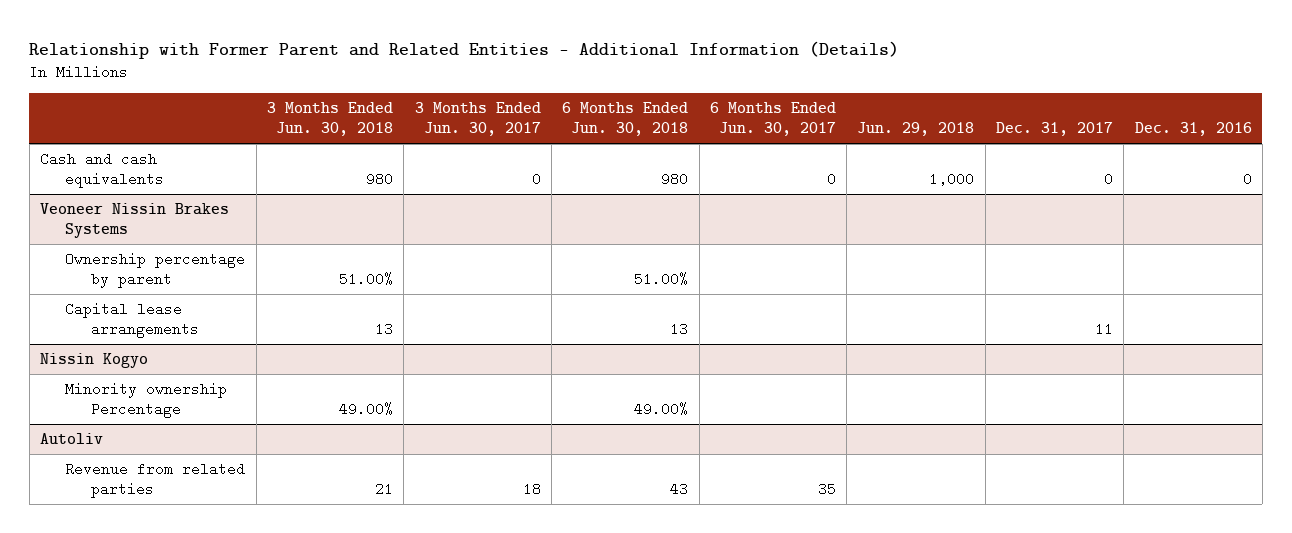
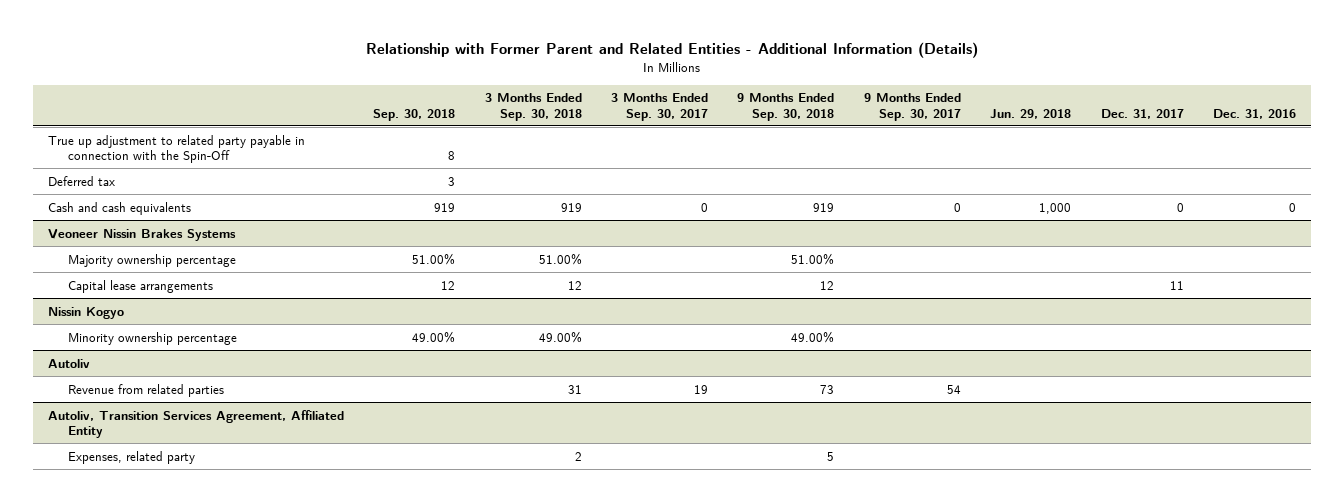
[267,102,394,136] 3 Months Ended Jun. 30, 2018 -> none
[414,102,541,136] 3 Months Ended Jun. 30, 2017 -> none
[562,102,689,136] 6 Months Ended Jun. 30, 2018 -> none
[709,102,836,136] 6 Months Ended Jun. 30, 2017 -> none
none -> [373,108,456,121] Sep. 30, 2018
none -> [484,93,582,121] 3 Months Ended Sep. 30, 2018
none -> [611,93,709,121] 3 Months Ended Sep. 30, 2017
none -> [737,93,835,121] 9 Months Ended Sep. 30, 2018
none -> [863,93,961,121] 9 Months Ended Sep. 30, 2017
none -> [47,134,305,163] True up adjustment to related party payable in connection with the Spin-Off
none -> [47,175,115,186] Deferred tax
[65,252,246,288] Ownership percentage by parent -> none
none -> [67,253,236,267] Majority ownership percentage
[65,382,228,418] Minority ownership Percentage -> [67,331,237,345] Minority ownership percentage
none -> [47,409,344,438] Autoliv, Transition Services Agreement, Affiliated Entity
none -> [67,450,195,464] Expenses, related party

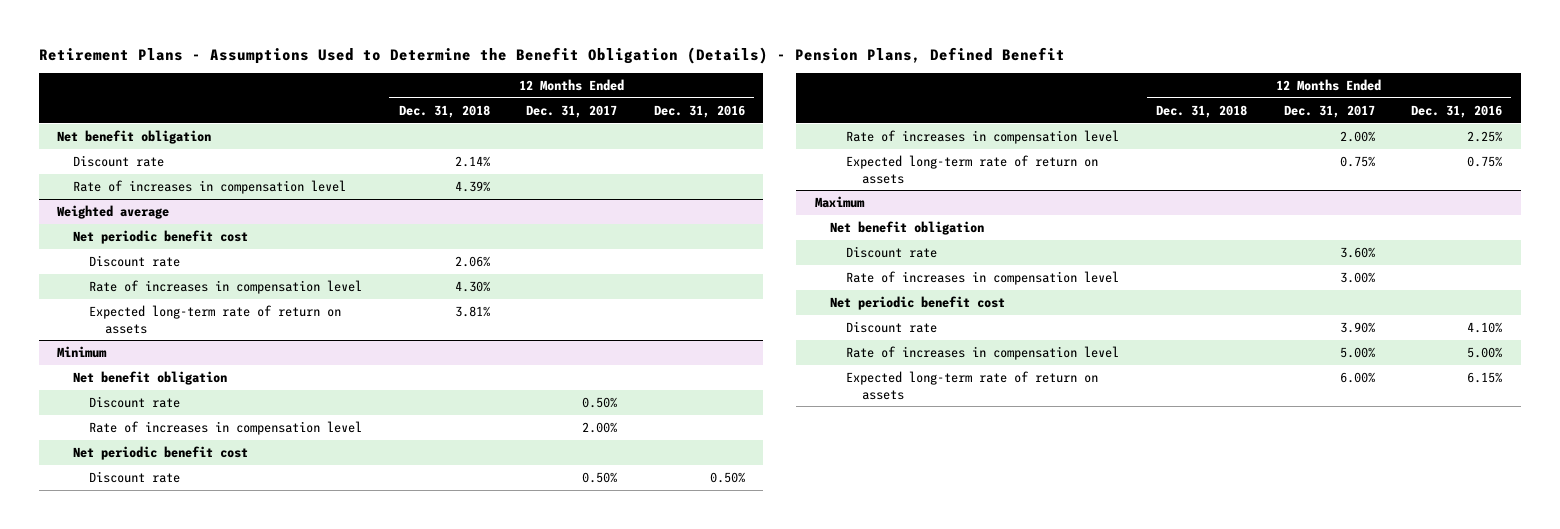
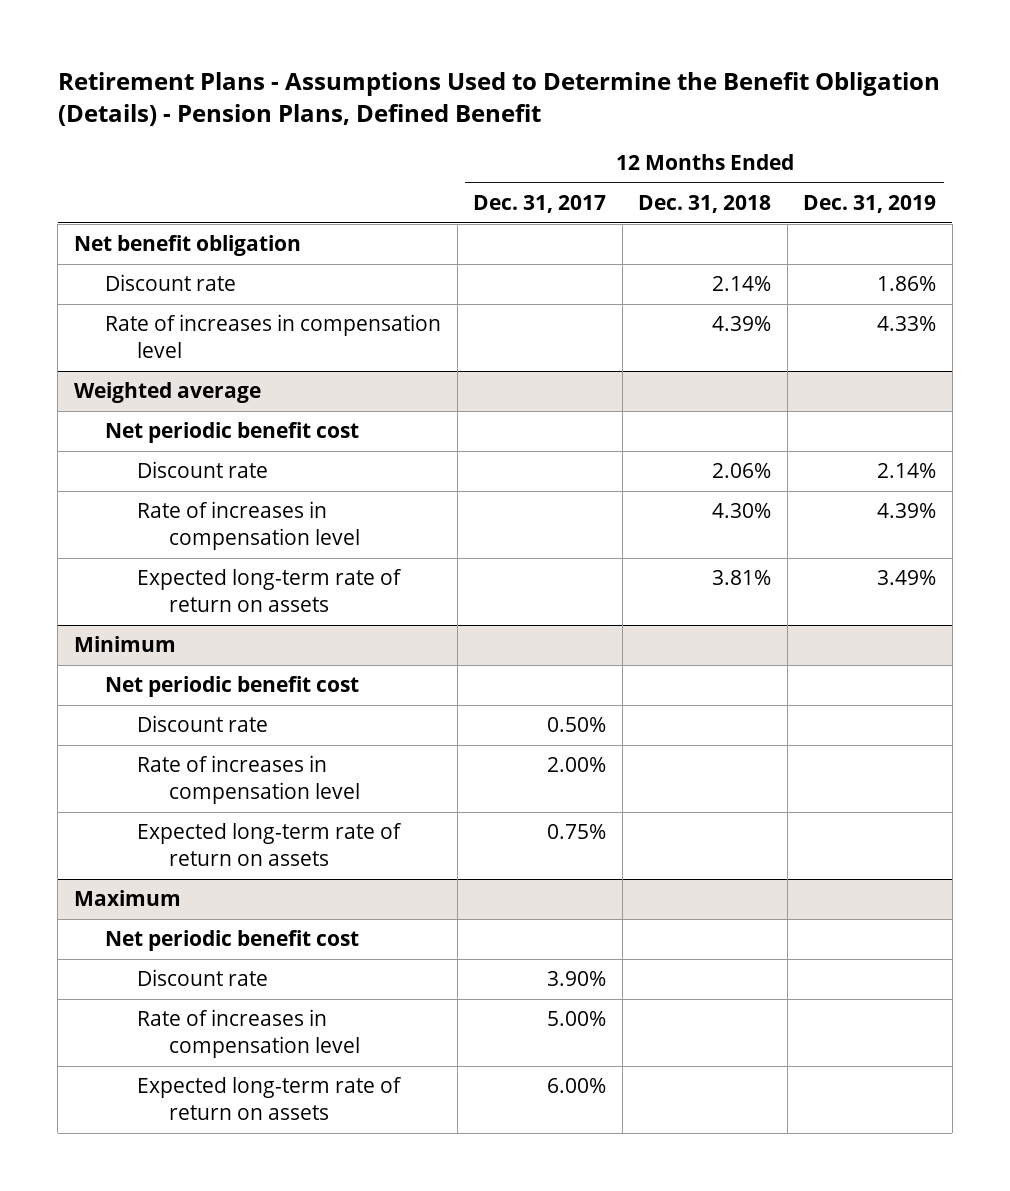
[654,104,746,118] Dec. 31, 2016 -> none
none -> [803,195,937,214] Dec. 31, 2019
[73,371,228,386] Net benefit obligation -> none
[88,396,180,409] Discount rate -> none
[88,421,362,436] Rate of increases in compensation level -> none
[830,221,985,236] Net benefit obligation -> none
[846,246,938,259] Discount rate -> none
[846,271,1120,286] Rate of increases in compensation level -> none

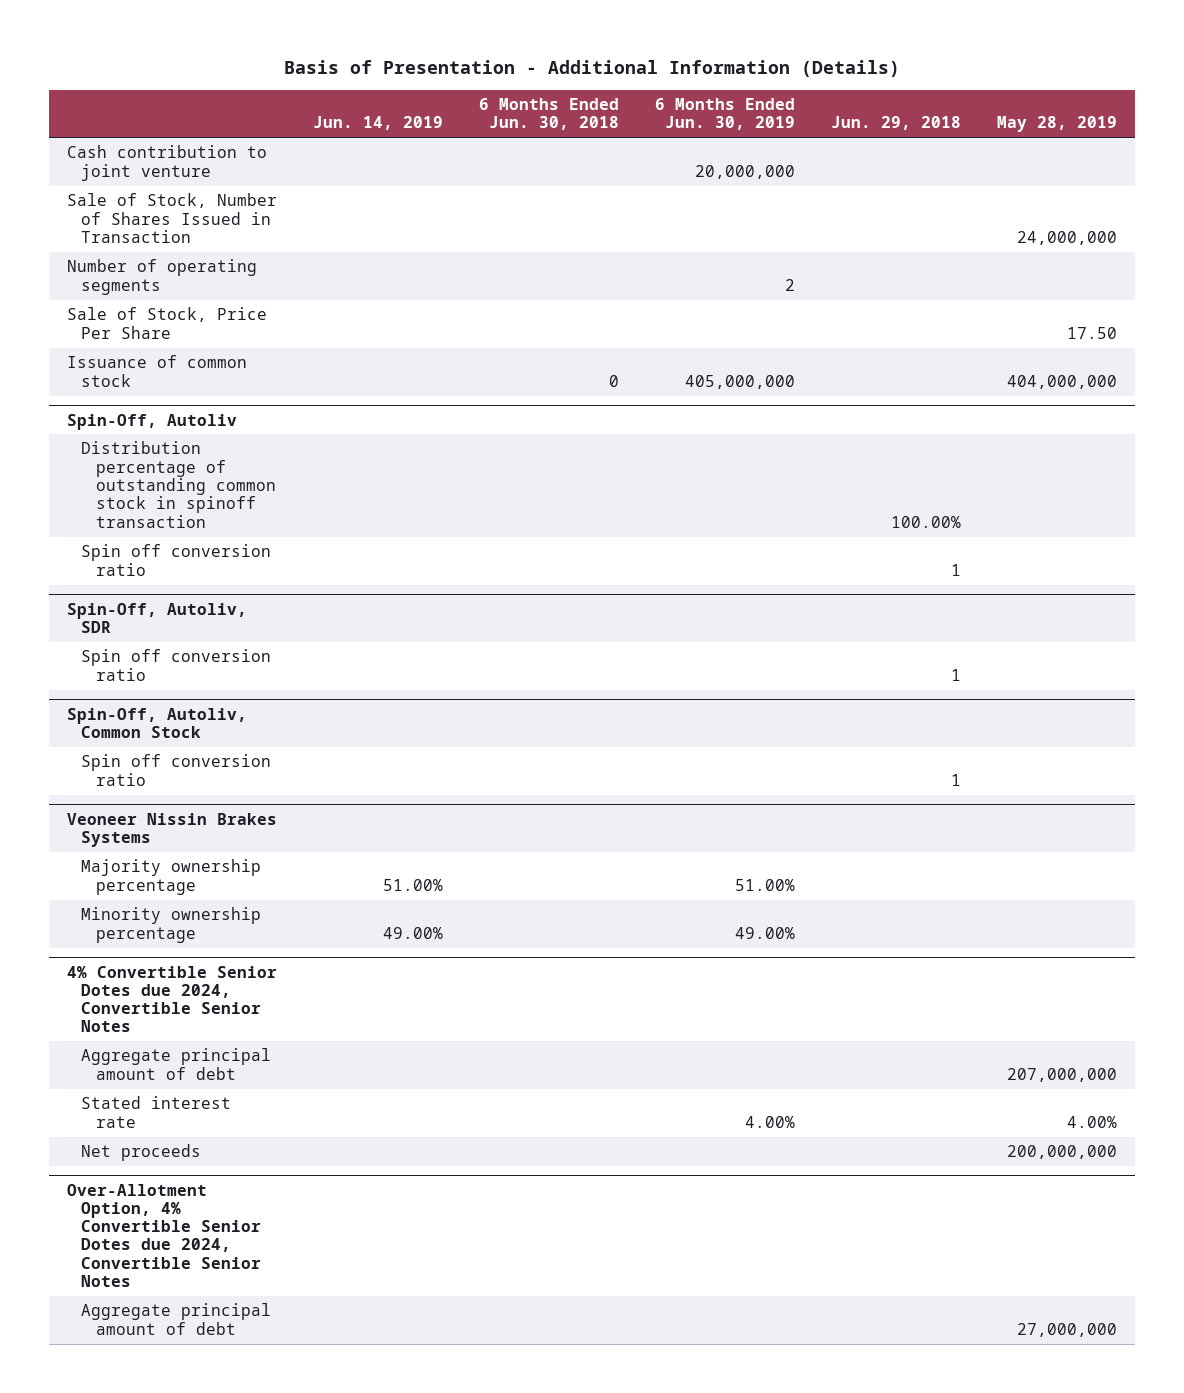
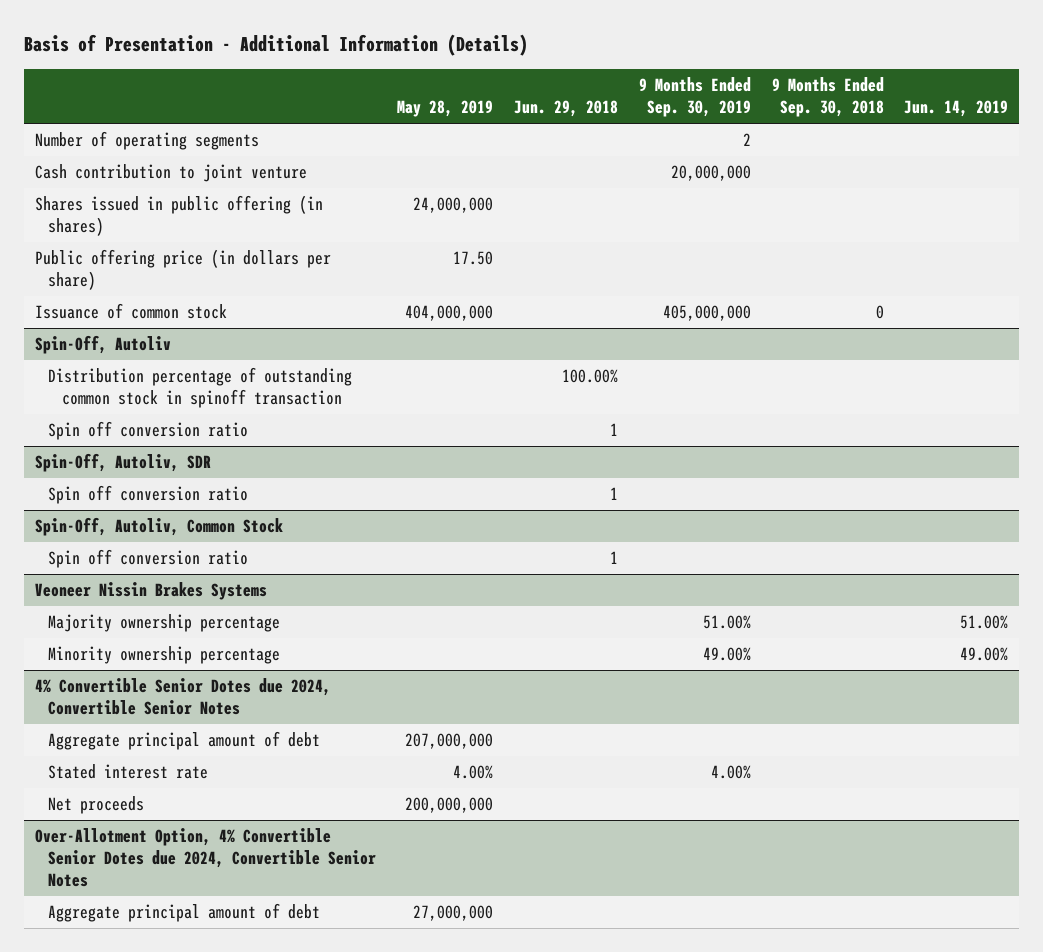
[479,98,620,131] 6 Months Ended Jun. 30, 2018 -> none
[655,98,796,131] 6 Months Ended Jun. 30, 2019 -> none
none -> [638,77,751,118] 9 Months Ended Sep. 30, 2019
none -> [771,77,884,118] 9 Months Ended Sep. 30, 2018
[67,193,278,243] Sale of Stock, Number of Shares Issued in Transaction -> none
[67,145,268,181] Cash contribution to joint venture -> [34,164,307,183] Cash contribution to joint venture
none -> [34,195,323,237] Shares issued in public offering (in shares)
[67,307,268,339] Sale of Stock, Price Per Share -> [34,249,331,291] Public offering price (in dollars per share)

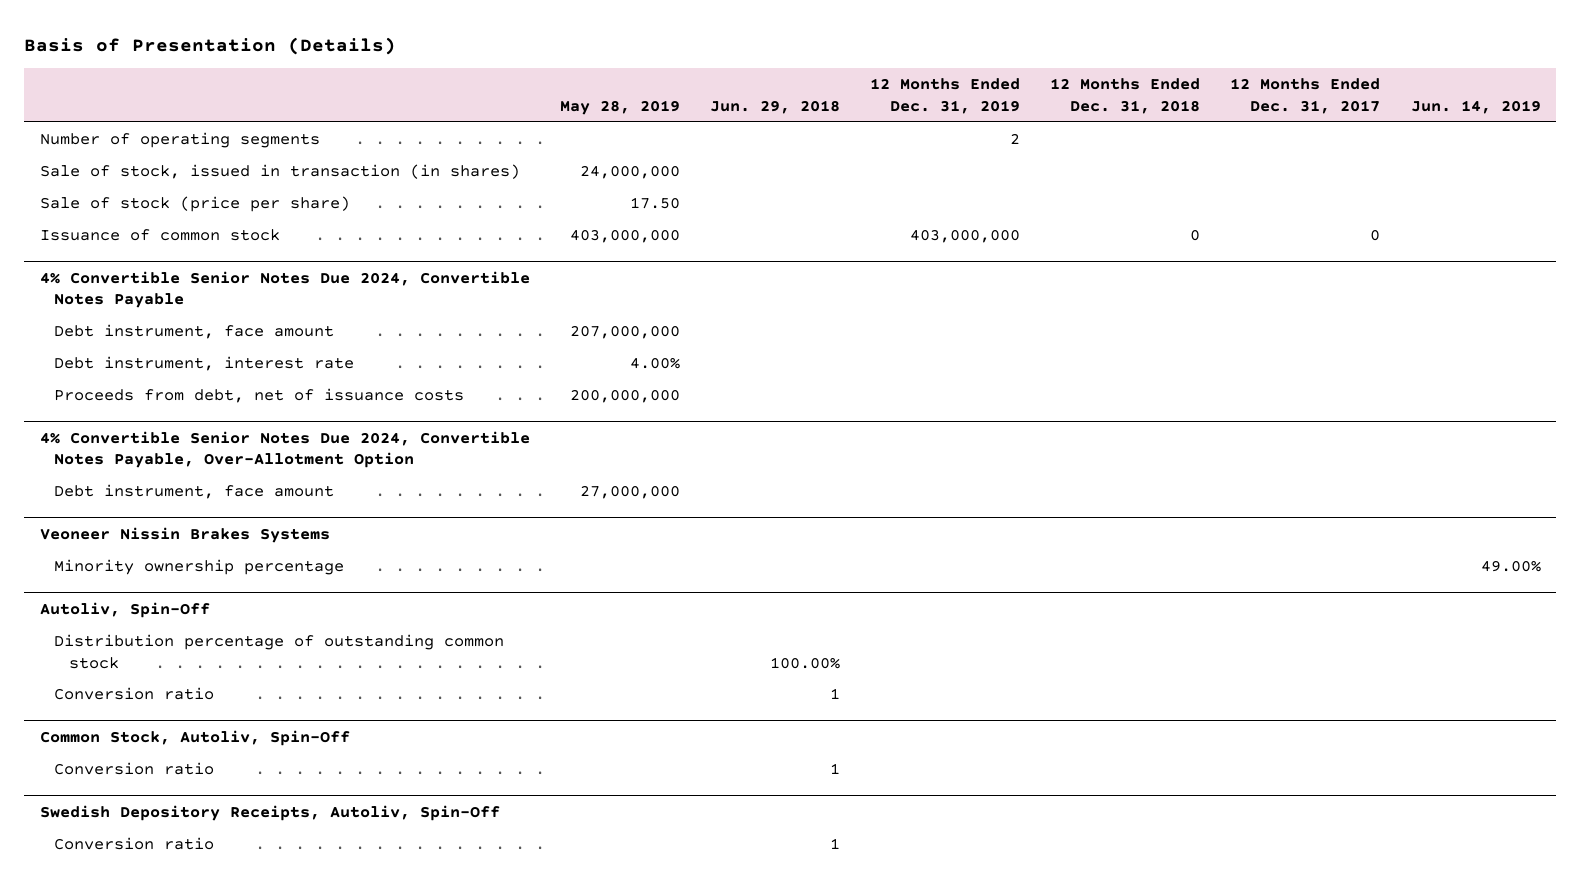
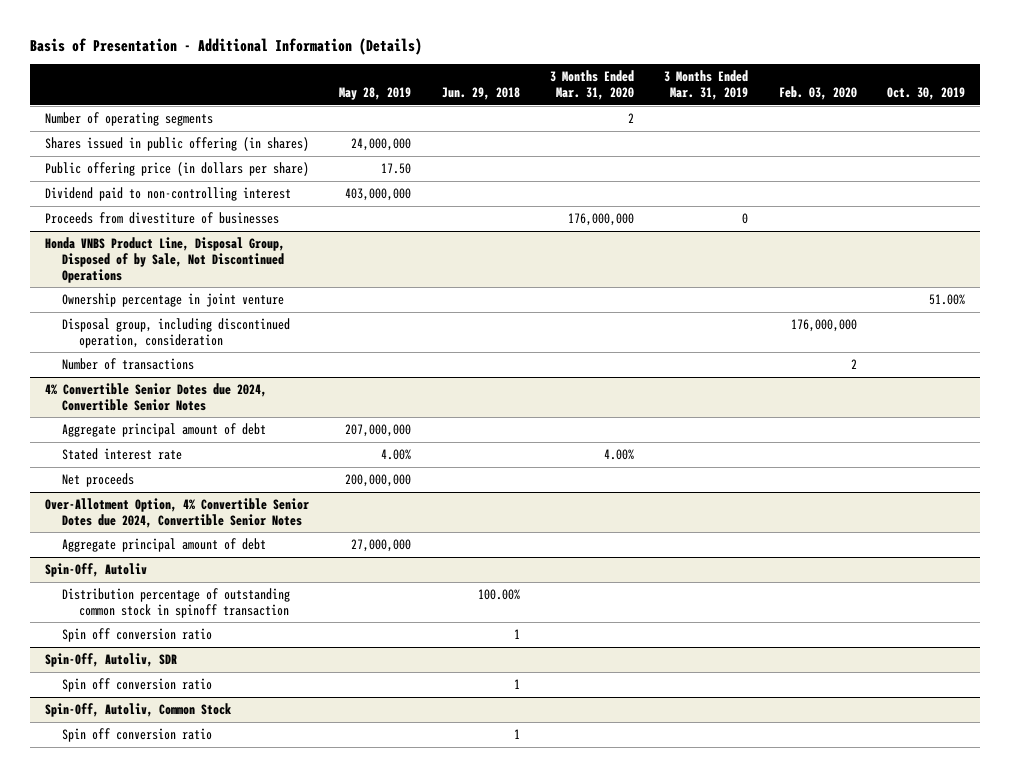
[24,37,397,56] Basis of Presentation (Details) -> [30,37,423,55] Basis of Presentation - Additional Information (Details)
[870,78,1021,114] 12 Months Ended Dec. 31, 2019 -> none
[1050,78,1201,114] 12 Months Ended Dec. 31, 2018 -> none
[1230,78,1381,114] 12 Months Ended Dec. 31, 2017 -> none
[1410,99,1541,114] Jun. 14, 2019 -> none
none -> [550,70,635,101] 3 Months Ended Mar. 31, 2020
none -> [664,70,749,101] 3 Months Ended Mar. 31, 2019
none -> [778,86,857,101] Feb. 03, 2020
none -> [886,87,965,101] Oct. 30, 2019
[39,526,330,543] Veoneer Nissin Brakes Systems -> none
[54,558,345,575] Minority ownership percentage -> none
[39,804,500,821] Swedish Depository Receipts, Autoliv, Spin-Off -> none
[54,836,215,850] Conversion ratio -> none
[39,163,520,179] Sale of stock, issued in transaction (in shares) -> [45,136,310,151] Shares issued in public offering (in shares)
[39,195,350,212] Sale of stock (price per share) -> [45,161,310,176] Public offering price (in dollars per share)
[39,228,280,241] Issuance of common stock -> [45,186,292,201] Dividend paid to non-controlling interest
none -> [45,211,280,224] Proceeds from divestiture of businesses
none -> [45,236,286,283] Honda VNBS Product Line, Disposal Group, Disposed of by Sale, Not Discontinued Operations
none -> [62,292,285,307] Ownership percentage in joint venture
none -> [62,317,291,348] Disposal group, including discontinued operation, consideration
none -> [62,357,195,370] Number of transactions
[39,270,530,309] 4% Convertible Senior Notes Due 2024, Convertible Notes Payable -> [45,382,268,411] 4% Convertible Senior Dotes due 2024, Convertible Senior Notes
[54,323,335,339] Debt instrument, face amount -> [62,422,267,437] Aggregate principal amount of debt
[54,355,355,371] Debt instrument, interest rate -> [62,447,183,460] Stated interest rate
[54,387,465,403] Proceeds from debt, net of issuance costs -> [62,472,135,487] Net proceeds
[39,430,530,469] 4% Convertible Senior Notes Due 2024, Convertible Notes Payable, Over-Allotment Option -> [45,497,310,528] Over-Allotment Option, 4% Convertible Senior Dotes due 2024, Convertible Senior Notes
[54,483,335,499] Debt instrument, face amount -> [62,537,267,552] Aggregate principal amount of debt
[39,601,210,618] Autoliv, Spin-Off -> [45,562,148,577] Spin-Off, Autoliv
[54,633,505,669] Distribution percentage of outstanding common stock -> [62,587,291,618] Distribution percentage of outstanding common stock in spinoff transaction
[54,686,215,700] Conversion ratio -> [62,627,213,642] Spin off conversion ratio
none -> [45,652,178,667] Spin-Off, Autoliv, SDR
none -> [62,677,213,692] Spin off conversion ratio
[39,729,350,746] Common Stock, Autoliv, Spin-Off -> [45,702,232,717] Spin-Off, Autoliv, Common Stock
[54,761,215,775] Conversion ratio -> [62,727,213,742] Spin off conversion ratio

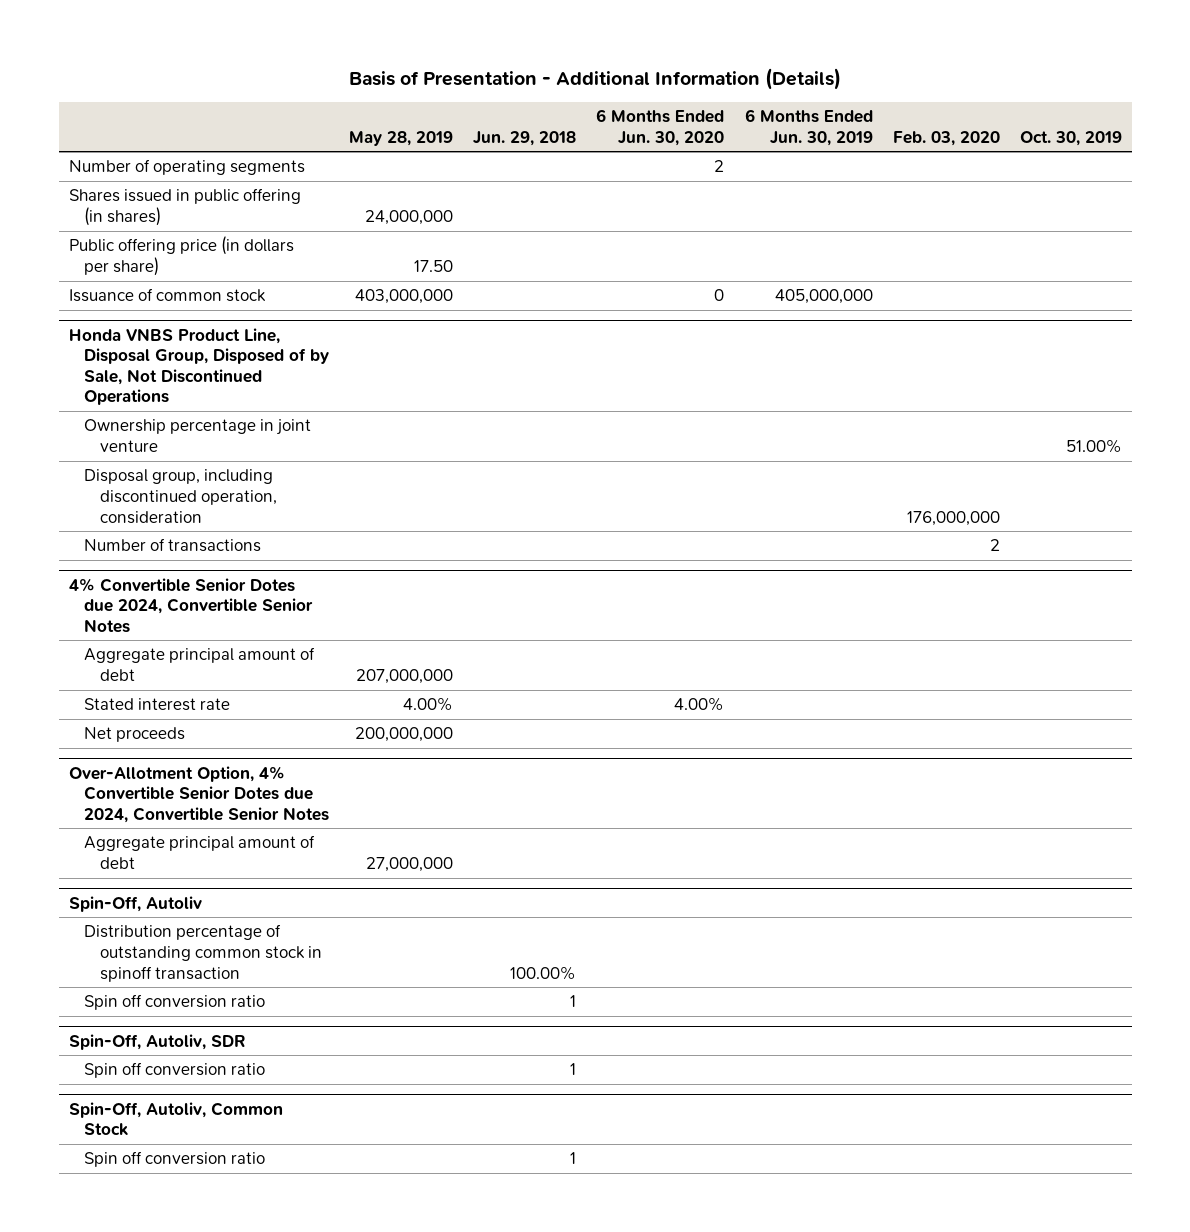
[550,70,635,101] 3 Months Ended Mar. 31, 2020 -> none
[664,70,749,101] 3 Months Ended Mar. 31, 2019 -> none
none -> [596,109,725,146] 6 Months Ended Jun. 30, 2020
none -> [744,109,873,146] 6 Months Ended Jun. 30, 2019
[45,211,280,224] Proceeds from divestiture of businesses -> none
[45,186,292,201] Dividend paid to non-controlling interest -> [68,288,266,303] Issuance of common stock

